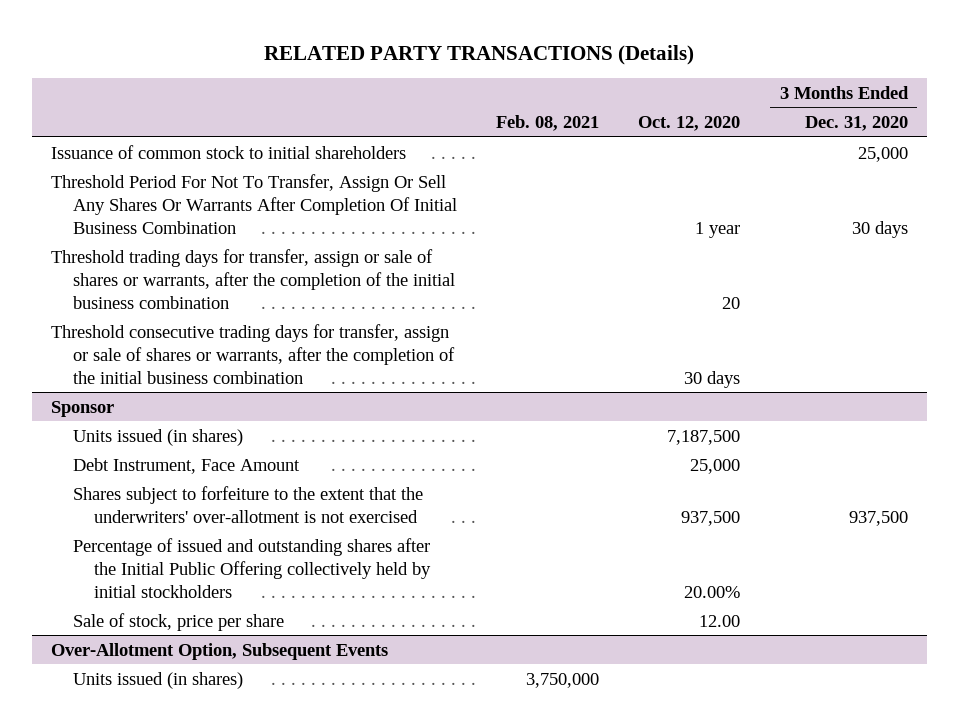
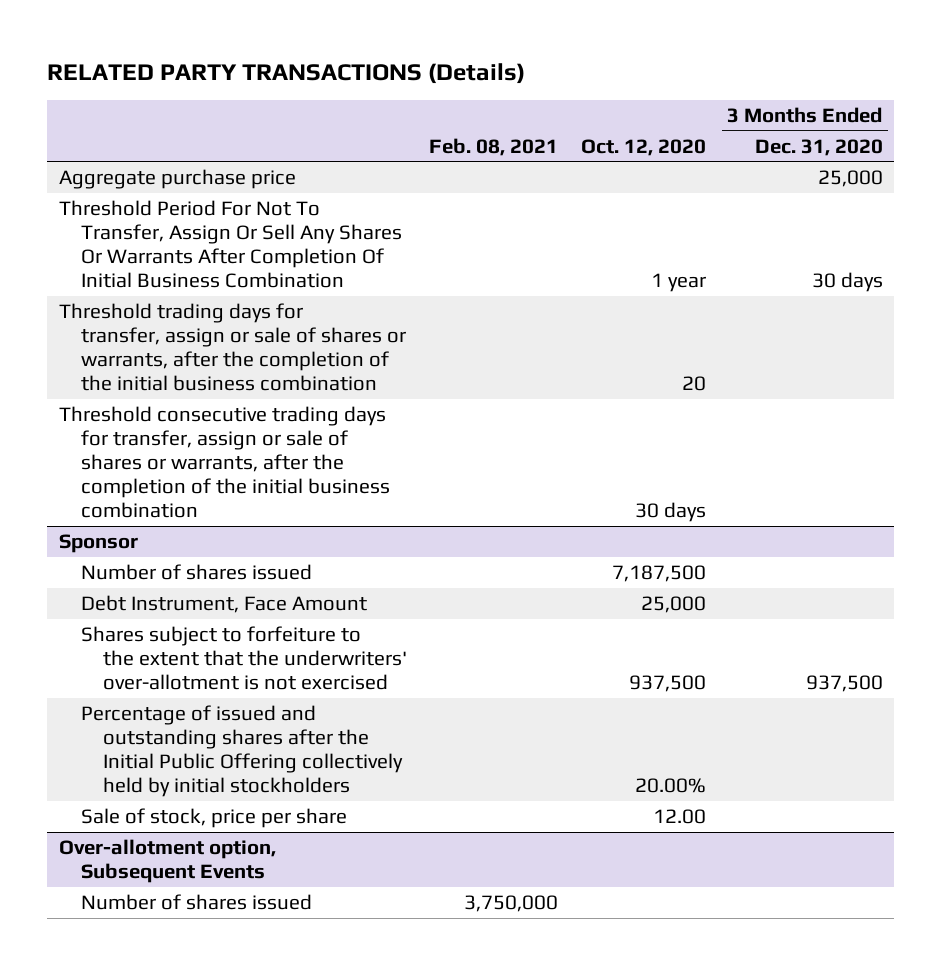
[51,144,407,159] Issuance of common stock to initial shareholders -> [58,169,296,190] Aggregate purchase price
[72,428,243,446] Units issued (in shares) -> [80,564,312,581] Number of shares issued
[51,642,389,660] Over-Allotment Option, Subsequent Events -> [58,839,276,884] Over-allotment option, Subsequent Events
[72,671,243,689] Units issued (in shares) -> [80,894,312,911] Number of shares issued

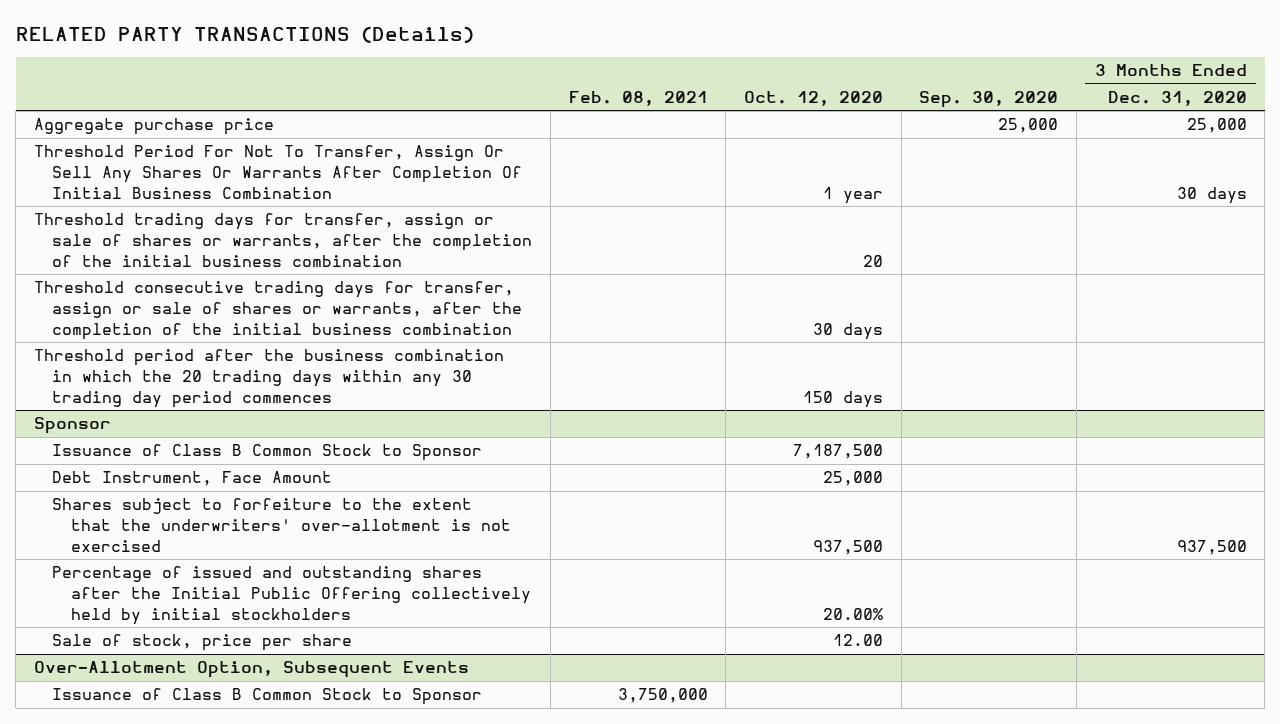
none -> [919,91,1059,109] Sep. 30, 2020
none -> [33,349,504,408] Threshold period after the business combination in which the 20 trading days within any 30 trading day period commences
[80,564,312,581] Number of shares issued -> [52,444,483,462] Issuance of Class B Common Stock to Sponsor
[58,839,276,884] Over-allotment option, Subsequent Events -> [33,661,469,679] Over-Allotment Option, Subsequent Events
[80,894,312,911] Number of shares issued -> [52,688,483,706] Issuance of Class B Common Stock to Sponsor

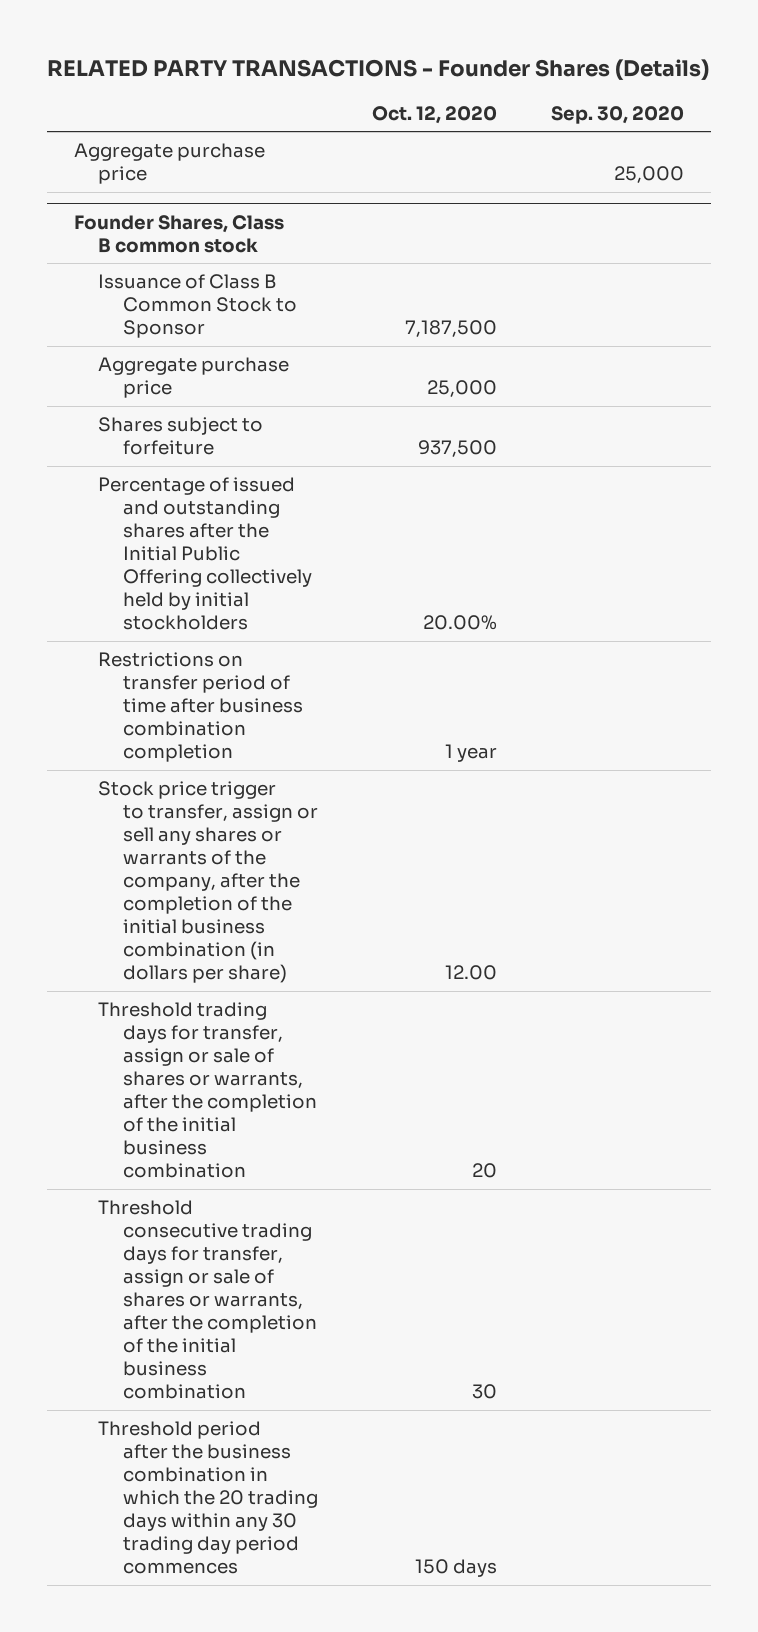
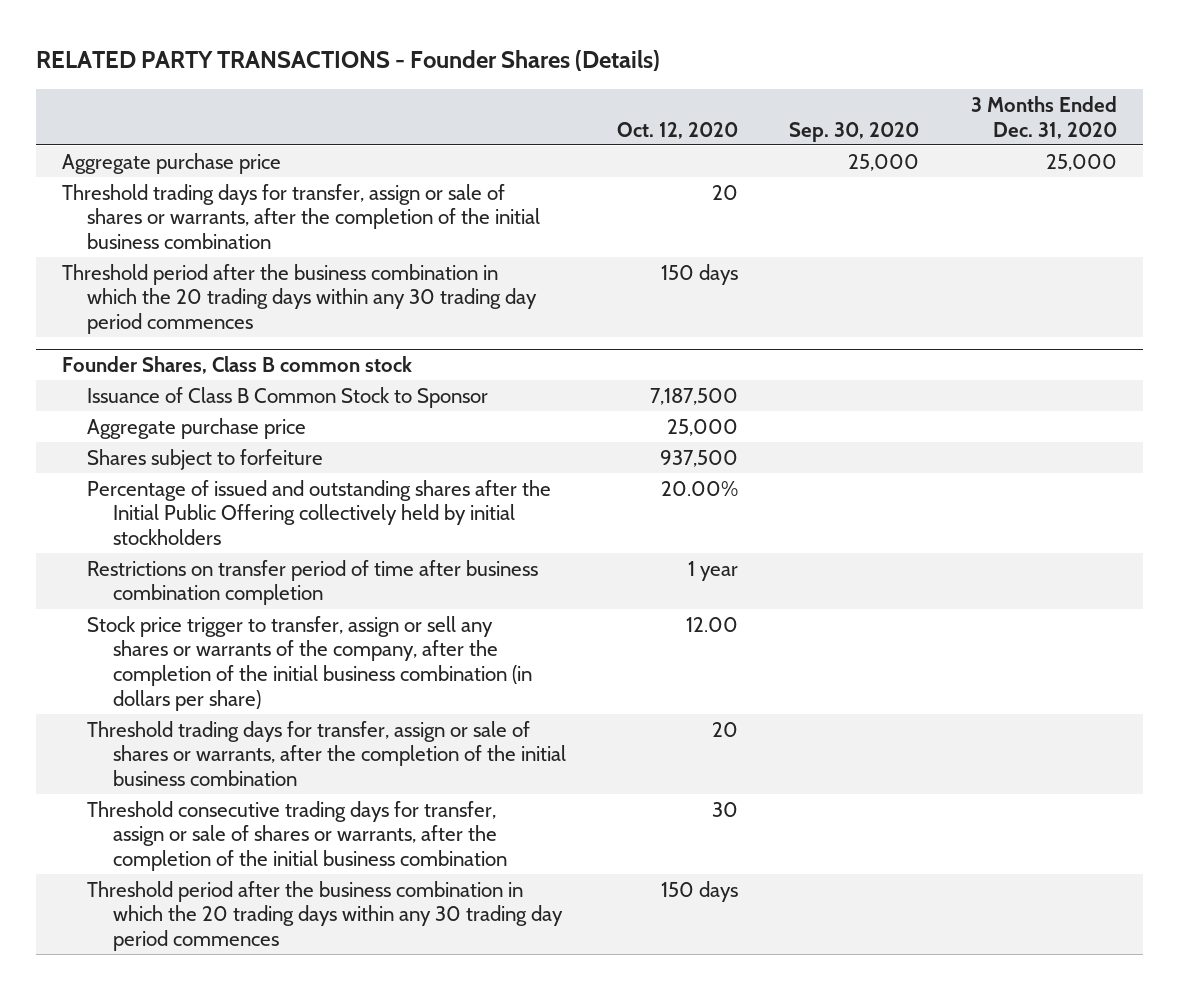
none -> [970,95,1117,139] 3 Months Ended Dec. 31, 2020
none -> [61,183,541,250] Threshold trading days for transfer, assign or sale of shares or warrants, after the completion of the initial business combination
none -> [61,263,538,335] Threshold period after the business combination in which the 20 trading days within any 30 trading day period commences

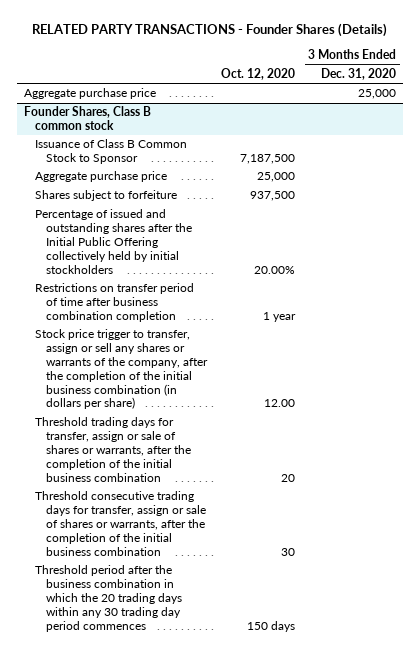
[789,121,920,142] Sep. 30, 2020 -> none
[61,183,541,250] Threshold trading days for transfer, assign or sale of shares or warrants, after the completion of the initial business combination -> none
[61,263,538,335] Threshold period after the business combination in which the 20 trading days within any 30 trading day period commences -> none

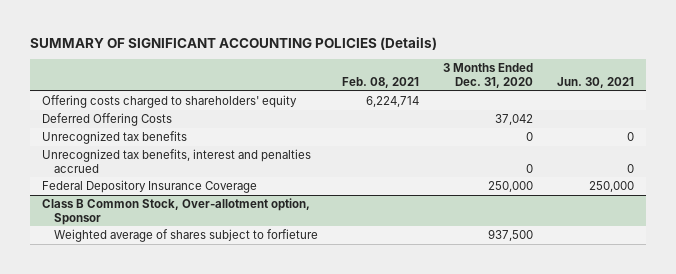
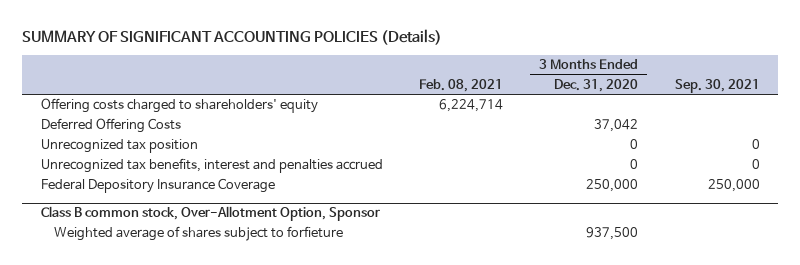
[556,77,634,89] Jun. 30, 2021 -> none
none -> [674,78,760,93] Sep. 30, 2021
[41,130,187,144] Unrecognized tax benefits -> [40,139,198,154] Unrecognized tax position
[41,197,310,225] Class B Common Stock, Over-allotment option, Sponsor -> [40,206,380,222] Class B common stock, Over-Allotment Option, Sponsor

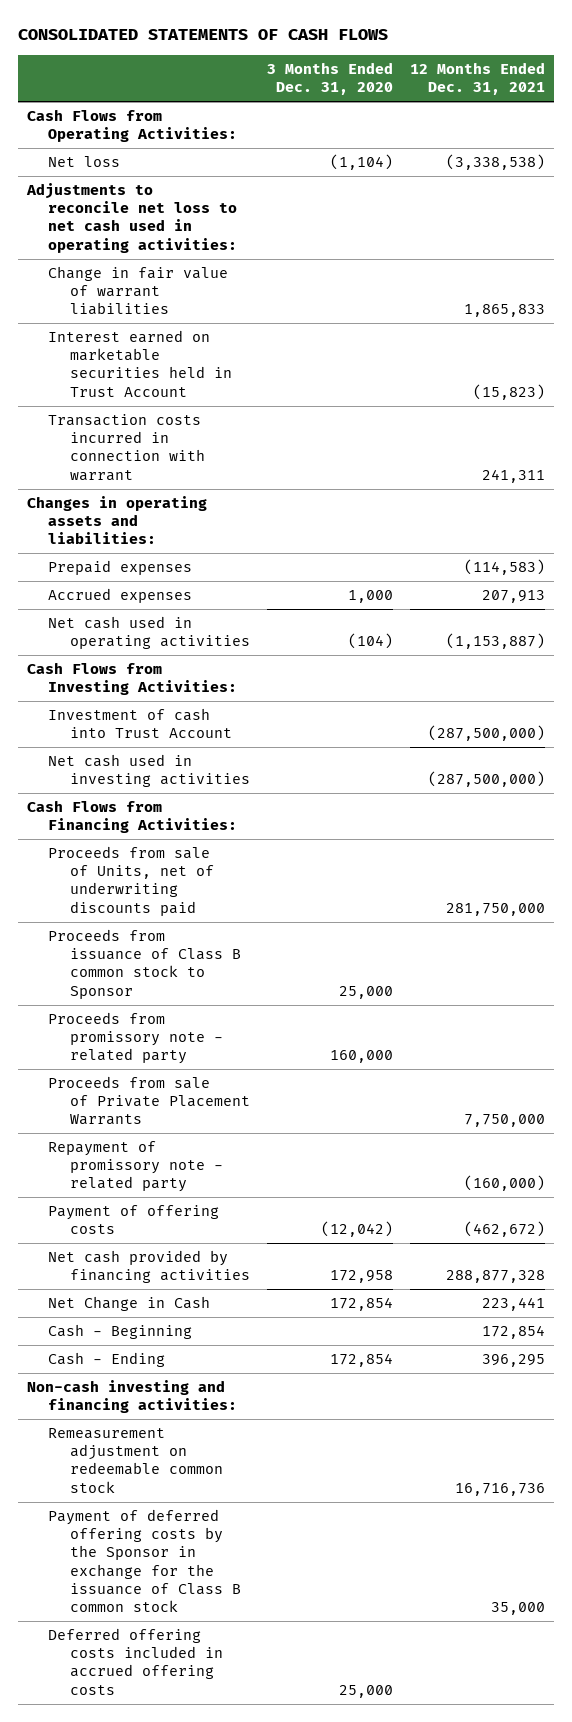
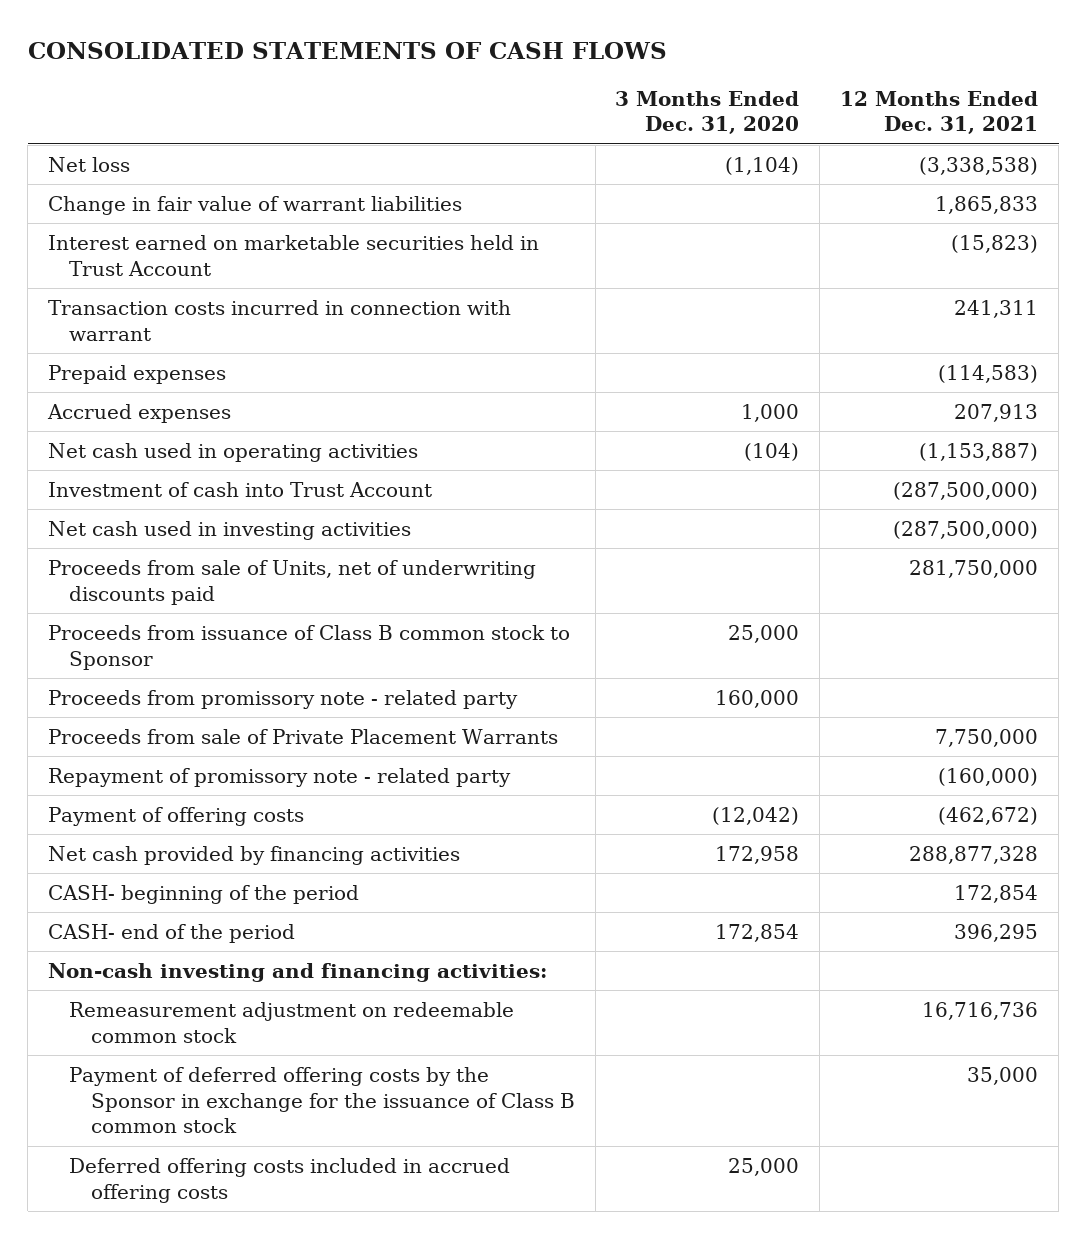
[26,109,238,143] Cash Flows from Operating Activities: -> none
[25,183,238,253] Adjustments to reconcile net loss to net cash used in operating activities: -> none
[26,496,207,545] Changes in operating assets and liabilities: -> none
[26,662,238,696] Cash Flows from Investing Activities: -> none
[26,800,238,834] Cash Flows from Financing Activities: -> none
[48,1296,211,1312] Net Change in Cash -> none
[48,1324,193,1340] Cash - Beginning -> [48,884,360,904] CASH- beginning of the period
[48,1352,166,1368] Cash - Ending -> [48,923,296,943] CASH- end of the period

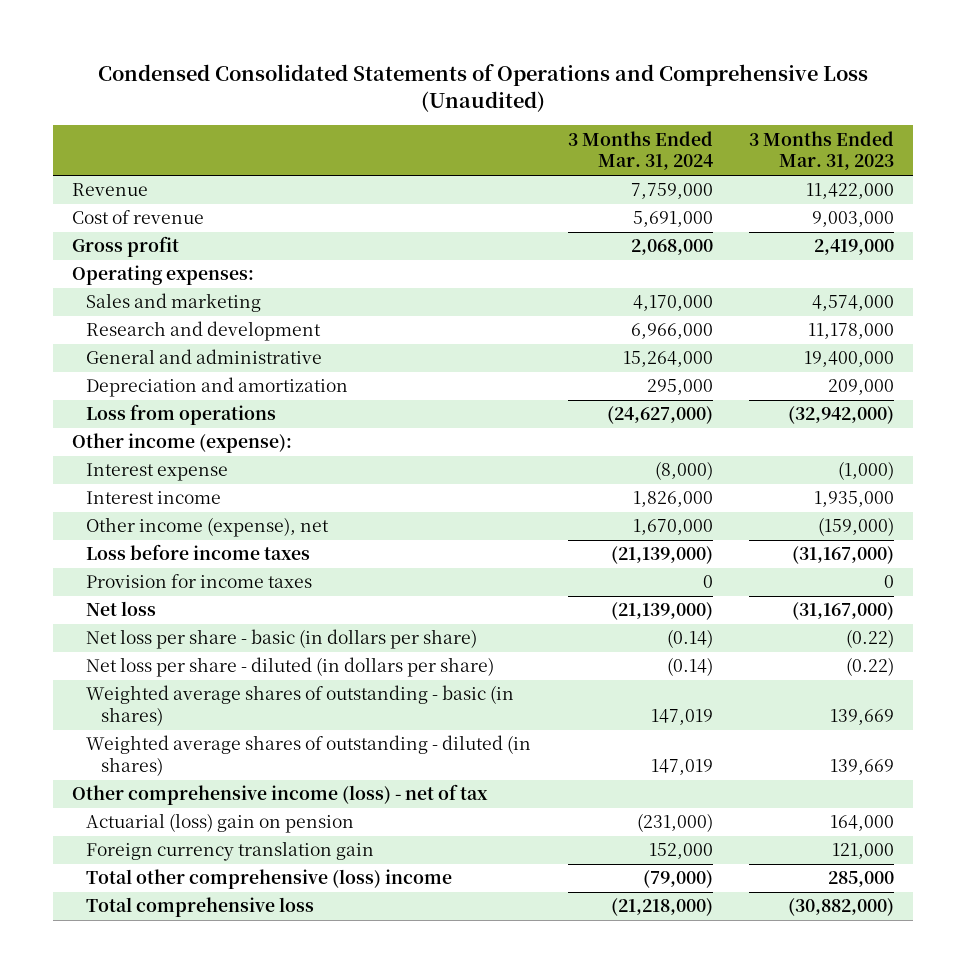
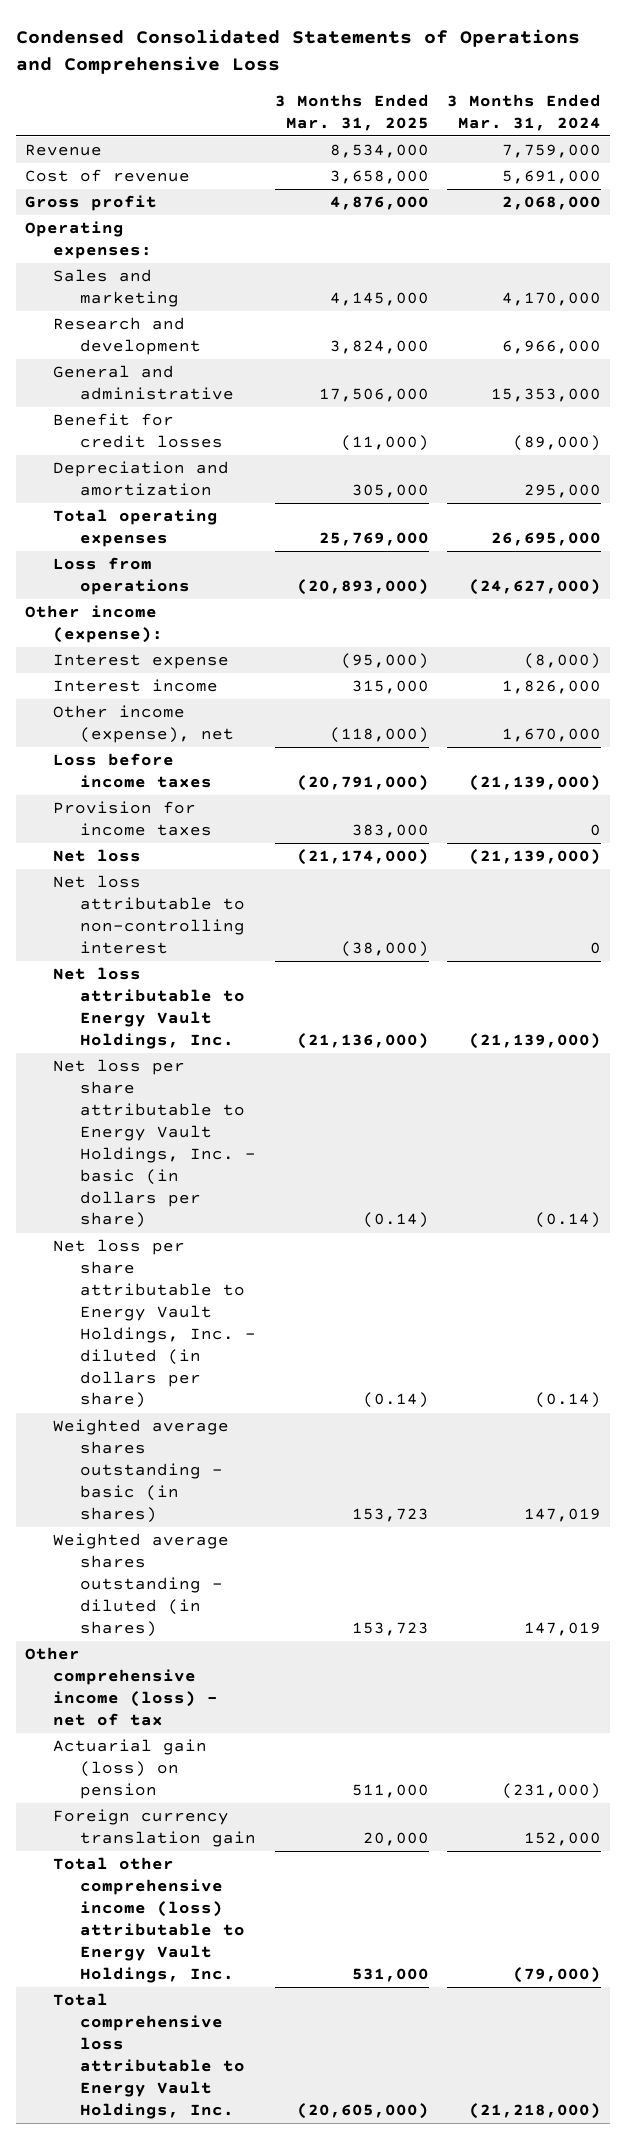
[98,63,869,112] Condensed Consolidated Statements of Operations and Comprehensive Loss (Unaudited) -> [15,28,580,74] Condensed Consolidated Statements of Operations and Comprehensive Loss
[749,130,895,171] 3 Months Ended Mar. 31, 2023 -> none
none -> [274,93,429,131] 3 Months Ended Mar. 31, 2025
[622,351,713,368] 15,264,000 -> [490,388,601,403] 15,353,000
none -> [52,413,224,449] Benefit for credit losses
none -> [52,509,218,548] Total operating expenses
none -> [52,875,246,954] Net loss attributable to non-controlling interest
none -> [52,967,246,1049] Net loss attributable to Energy Vault Holdings, Inc.
[86,629,478,650] Net loss per share - basic (in dollars per share) -> [52,1059,257,1229] Net loss per share attributable to Energy Vault Holdings, Inc. - basic (in dollars per share)
[86,657,495,678] Net loss per share - diluted (in dollars per share) -> [52,1239,257,1409] Net loss per share attributable to Energy Vault Holdings, Inc. - diluted (in dollars per share)
[86,685,515,727] Weighted average shares of outstanding - basic (in shares) -> [52,1419,229,1523] Weighted average shares outstanding - basic (in shares)
[86,735,532,777] Weighted average shares of outstanding - diluted (in shares) -> [52,1533,229,1637] Weighted average shares outstanding - diluted (in shares)
[86,813,355,834] Actuarial (loss) gain on pension -> [52,1739,207,1800] Actuarial gain (loss) on pension
[86,869,453,890] Total other comprehensive (loss) income -> [52,1857,246,1983] Total other comprehensive income (loss) attributable to Energy Vault Holdings, Inc.
[86,897,315,918] Total comprehensive loss -> [52,1993,246,2119] Total comprehensive loss attributable to Energy Vault Holdings, Inc.

